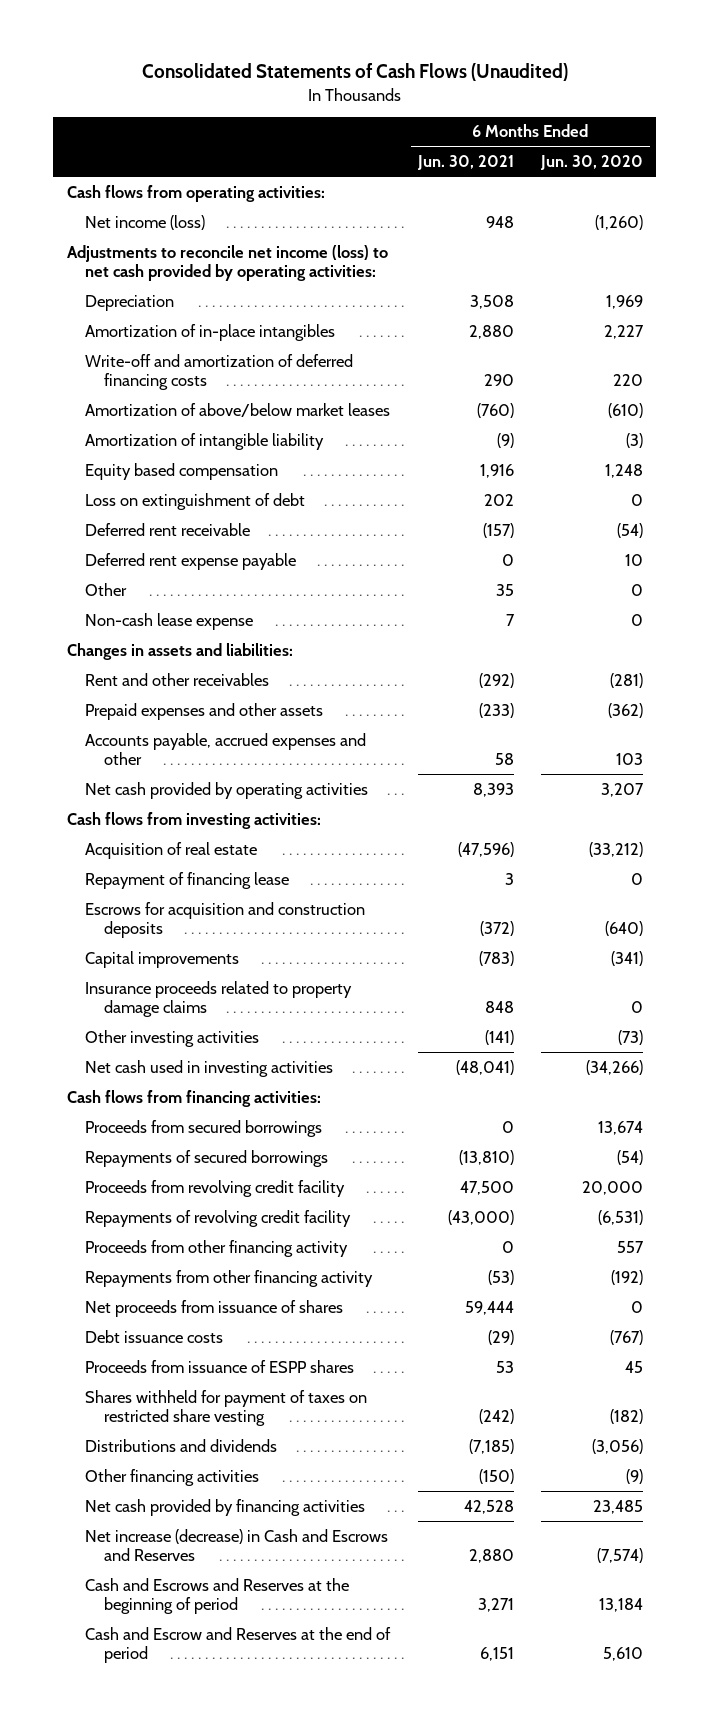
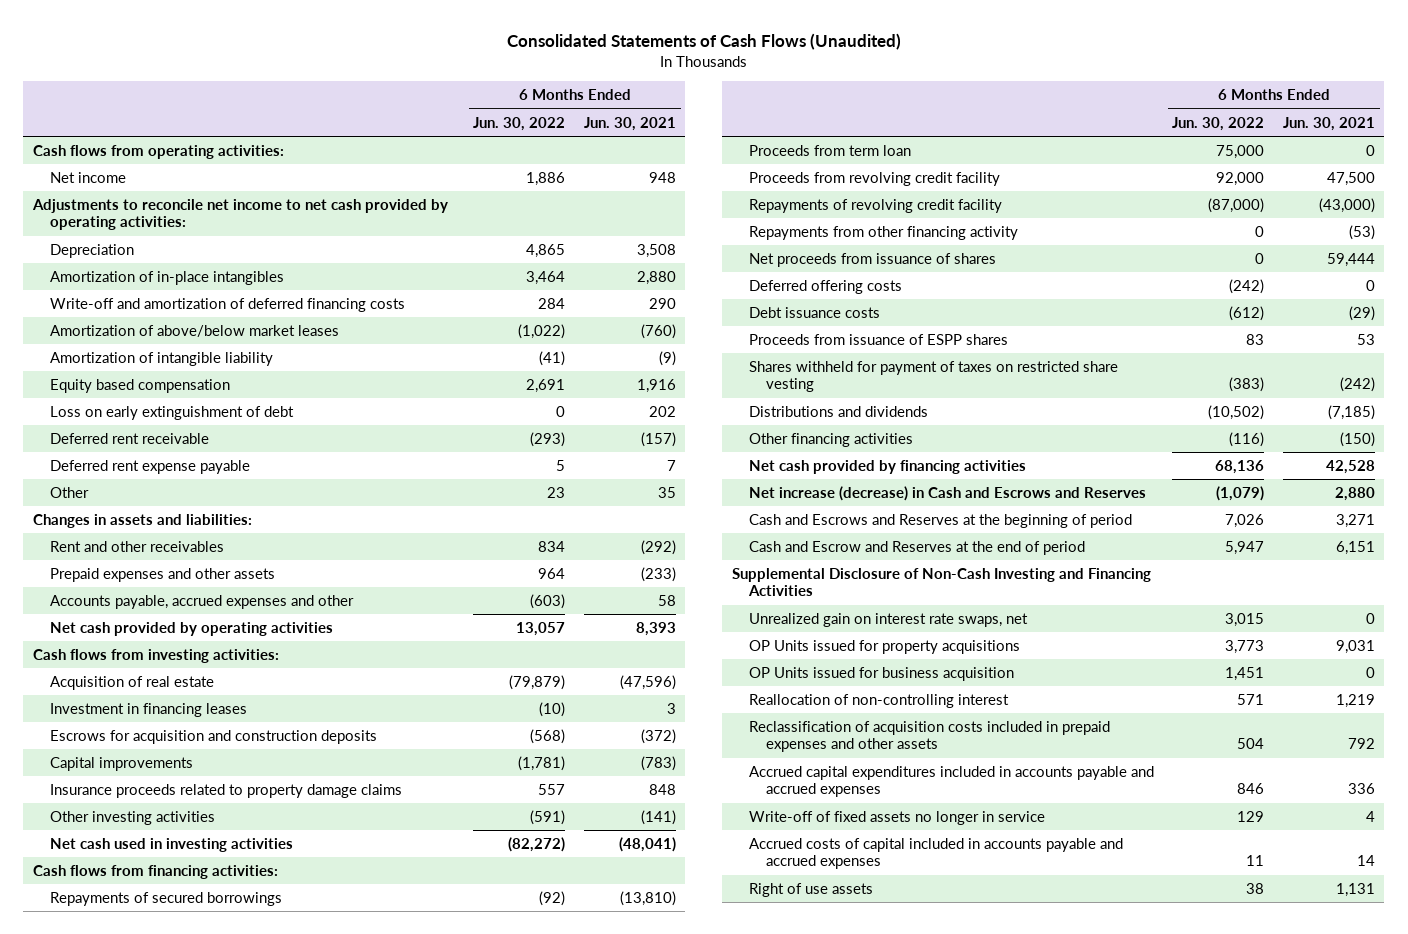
[539,155,643,171] Jun. 30, 2020 -> none
none -> [473,116,566,131] Jun. 30, 2022
[85,214,206,230] Net income (loss) -> [49,172,126,184] Net income
[66,244,388,282] Adjustments to reconcile net income (loss) to net cash provided by operating activities: -> [31,199,448,231] Adjustments to reconcile net income to net cash provided by operating activities:
[85,492,306,510] Loss on extinguishment of debt -> [49,406,294,421] Loss on early extinguishment of debt
[501,553,514,566] 0 -> [666,460,676,472] 7
[85,612,254,630] Non-cash lease expense -> none
[85,871,290,889] Repayment of financing lease -> none
none -> [49,703,247,718] Investment in financing leases
[85,1119,323,1137] Proceeds from secured borrowings -> none
none -> [748,145,911,157] Proceeds from term loan
[85,1239,349,1257] Proceeds from other financing activity -> none
none -> [748,280,902,295] Deferred offering costs
none -> [731,568,1151,597] Supplemental Disclosure of Non-Cash Investing and Financing Activities
none -> [748,613,1028,628] Unrealized gain on interest rate swaps, net
none -> [748,640,1020,655] OP Units issued for property acquisitions
none -> [748,667,1014,682] OP Units issued for business acquisition
none -> [748,694,1009,709] Reallocation of non-controlling interest
none -> [748,721,1110,753] Reclassification of acquisition costs included in prepaid expenses and other assets
none -> [748,766,1154,798] Accrued capital expenditures included in accounts payable and accrued expenses
none -> [748,811,1045,826] Write-off of fixed assets no longer in service
none -> [748,838,1123,870] Accrued costs of capital included in accounts payable and accrued expenses
none -> [748,883,873,898] Right of use assets

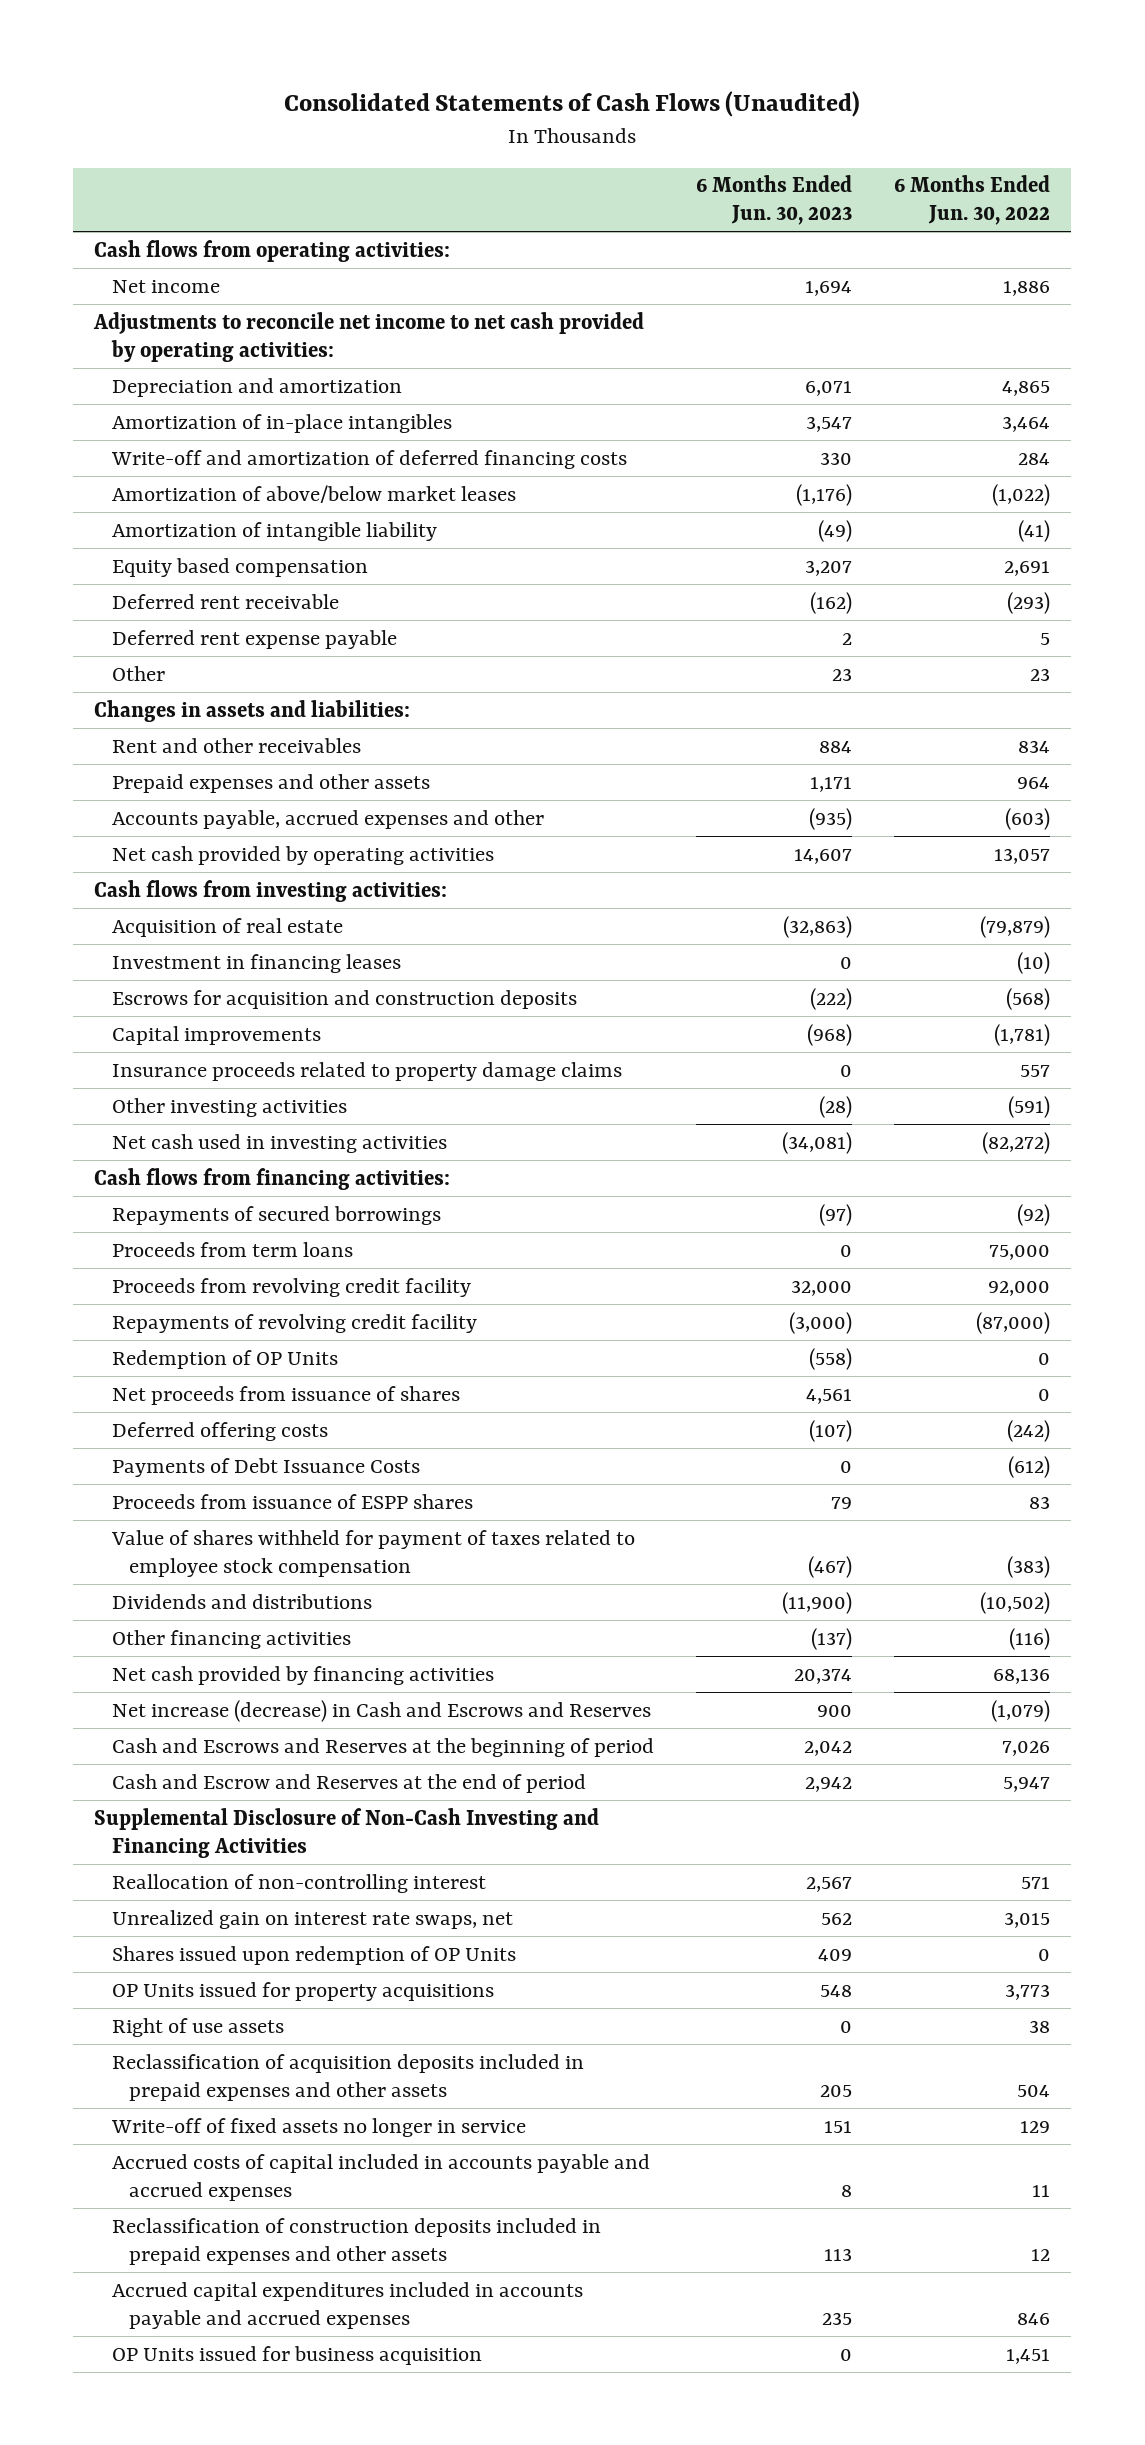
[583,116,676,131] Jun. 30, 2021 -> none
none -> [696,175,853,226] 6 Months Ended Jun. 30, 2023
[49,244,134,259] Depreciation -> [111,377,402,397] Depreciation and amortization
[49,406,294,421] Loss on early extinguishment of debt -> none
[748,145,911,157] Proceeds from term loan -> [111,1241,353,1257] Proceeds from term loans
[748,226,1018,241] Repayments from other financing activity -> none
none -> [111,1349,338,1369] Redemption of OP Units
[748,307,880,319] Debt issuance costs -> [111,1457,420,1477] Payments of Debt Issuance Costs
[748,361,1118,393] Shares withheld for payment of taxes on restricted share vesting -> [110,1529,635,1577] Value of shares withheld for payment of taxes related to employee stock compensation
[748,406,928,418] Distributions and dividends -> [111,1593,372,1609] Dividends and distributions
[748,694,1009,709] Reallocation of non-controlling interest -> [111,1873,486,1893] Reallocation of non-controlling interest
none -> [111,1945,516,1965] Shares issued upon redemption of OP Units
[748,883,873,898] Right of use assets -> [111,2017,284,2037] Right of use assets
[748,721,1110,753] Reclassification of acquisition costs included in prepaid expenses and other assets -> [111,2053,584,2101] Reclassification of acquisition deposits included in prepaid expenses and other assets
none -> [111,2217,601,2265] Reclassification of construction deposits included in prepaid expenses and other assets
[748,766,1154,798] Accrued capital expenditures included in accounts payable and accrued expenses -> [111,2281,583,2329] Accrued capital expenditures included in accounts payable and accrued expenses
[748,667,1014,682] OP Units issued for business acquisition -> [111,2345,482,2365] OP Units issued for business acquisition

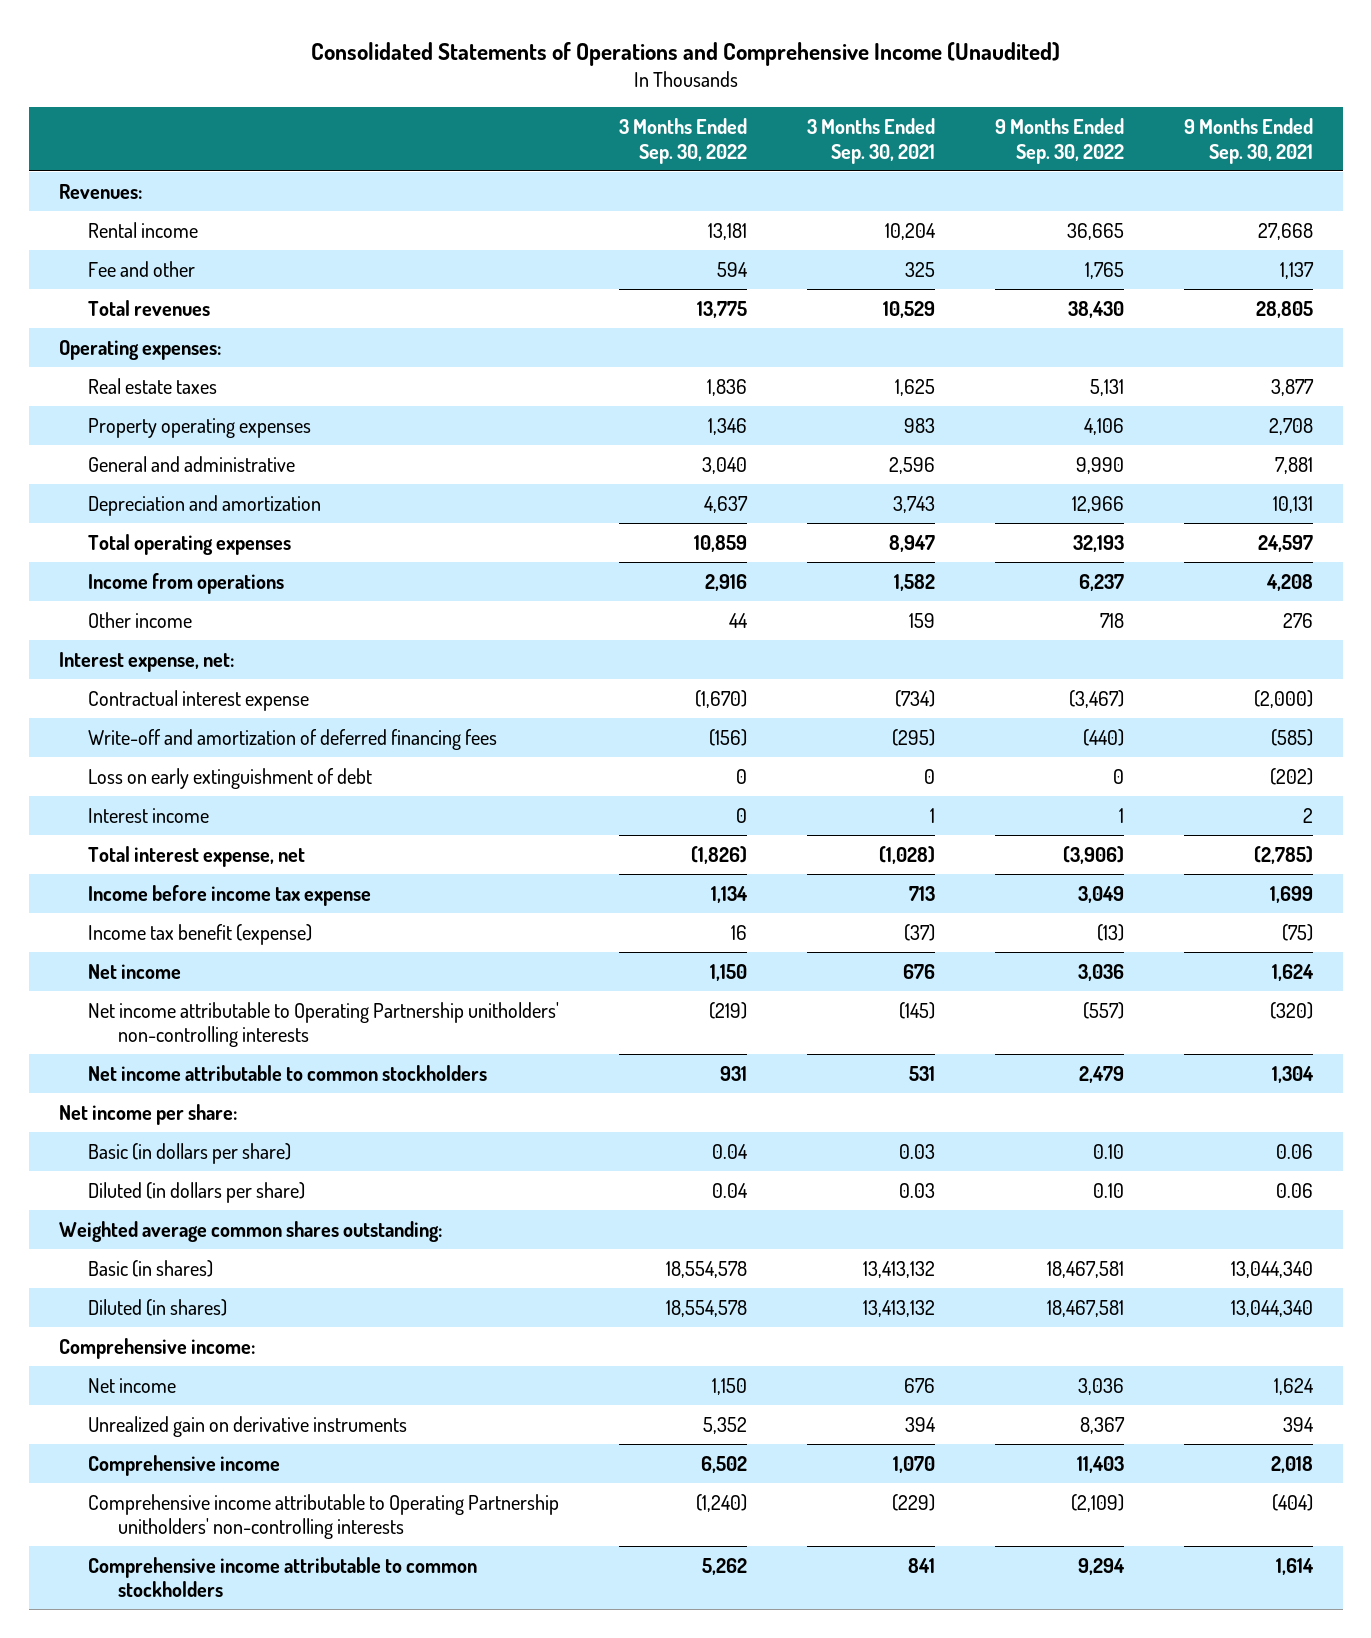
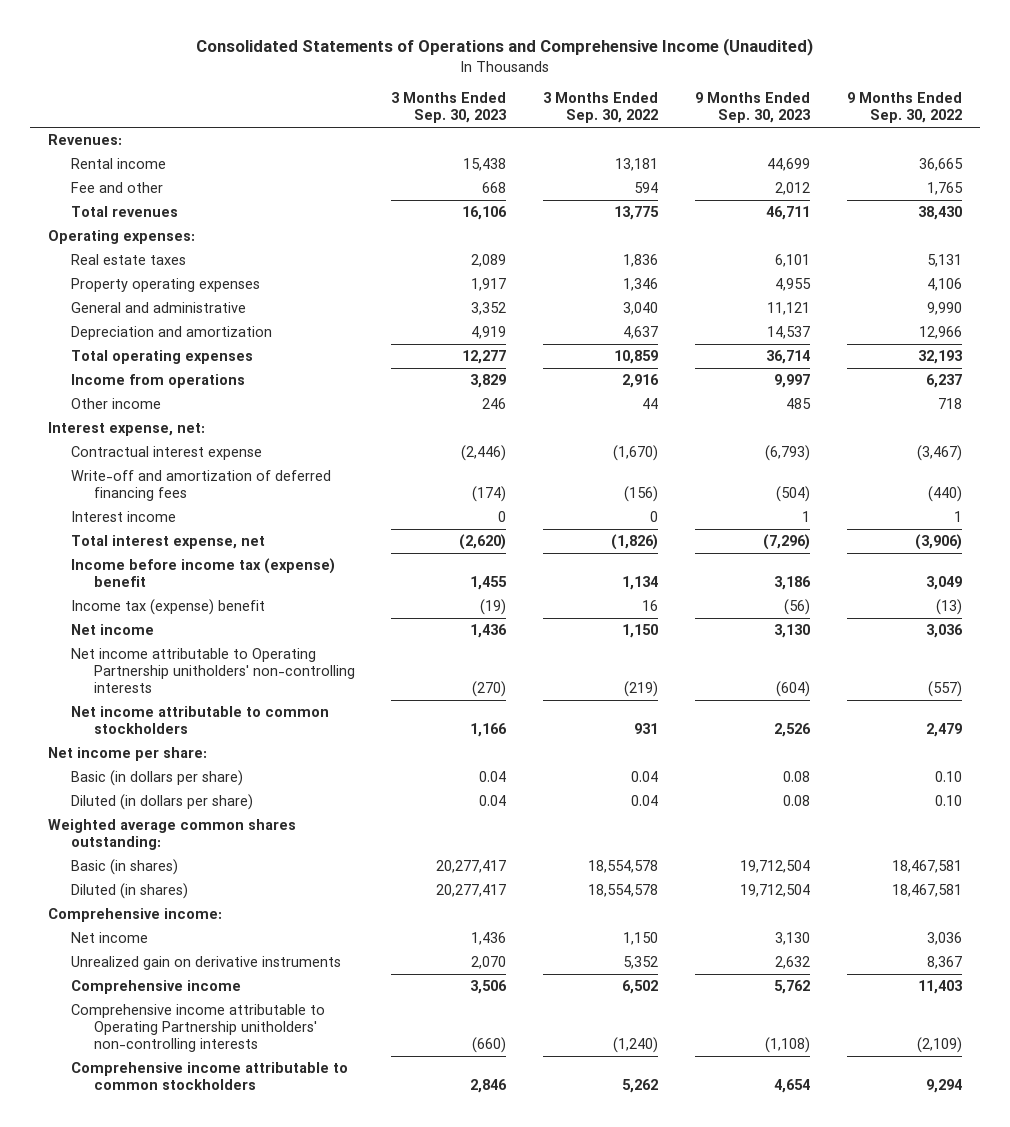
[806,117,935,164] 3 Months Ended Sep. 30, 2021 -> none
[1183,117,1313,164] 9 Months Ended Sep. 30, 2021 -> none
none -> [391,92,507,124] 3 Months Ended Sep. 30, 2023
none -> [694,92,810,124] 9 Months Ended Sep. 30, 2023
[88,767,373,789] Loss on early extinguishment of debt -> none
[88,884,372,906] Income before income tax expense -> [71,557,336,587] Income before income tax (expense) benefit
[88,923,313,945] Income tax benefit (expense) -> [71,598,266,615] Income tax (expense) benefit

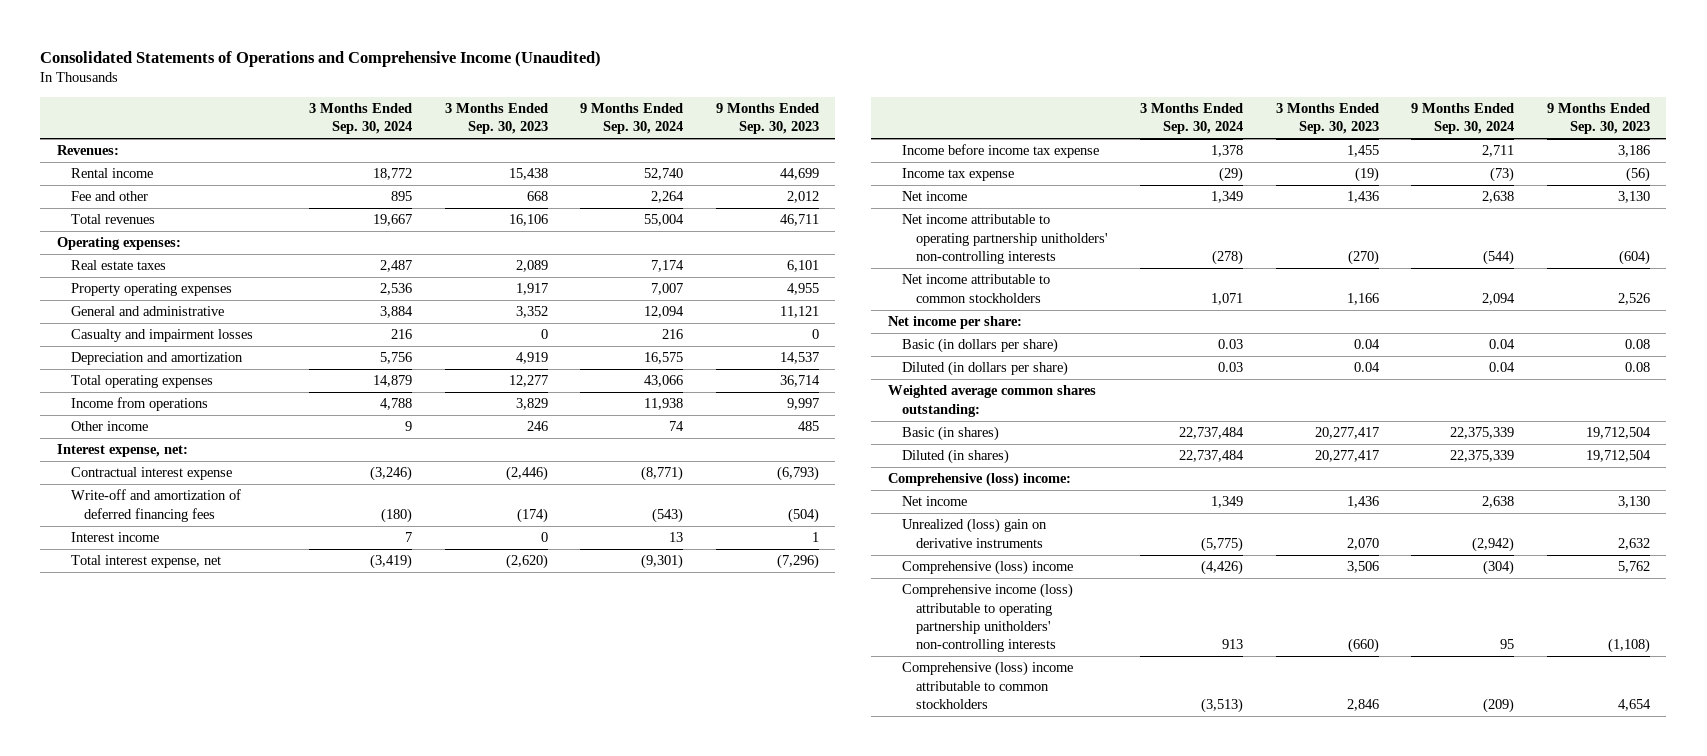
[543,92,659,124] 3 Months Ended Sep. 30, 2022 -> none
[846,92,962,124] 9 Months Ended Sep. 30, 2022 -> none
none -> [309,103,413,135] 3 Months Ended Sep. 30, 2024
none -> [580,103,684,135] 9 Months Ended Sep. 30, 2024
none -> [70,329,253,343] Casualty and impairment losses
[71,557,336,587] Income before income tax (expense) benefit -> [901,144,1099,159] Income before income tax expense
[71,598,266,615] Income tax (expense) benefit -> [901,168,1014,182] Income tax expense
[71,647,355,693] Net income attributable to Operating Partnership unitholders' non-controlling interests -> [901,214,1108,264] Net income attributable to operating partnership unitholders' non-controlling interests
[48,907,223,922] Comprehensive income: -> [887,472,1071,488] Comprehensive (loss) income:
[71,955,342,970] Unrealized gain on derivative instruments -> [901,518,1047,548] Unrealized (loss) gain on derivative instruments
[71,979,242,994] Comprehensive income -> [901,560,1073,576] Comprehensive (loss) income
[71,1003,326,1052] Comprehensive income attributable to Operating Partnership unitholders' non-controlling interests -> [901,583,1073,653] Comprehensive income (loss) attributable to operating partnership unitholders' non-controlling interests
[71,1061,349,1090] Comprehensive income attributable to common stockholders -> [901,661,1073,709] Comprehensive (loss) income attributable to common stockholders

